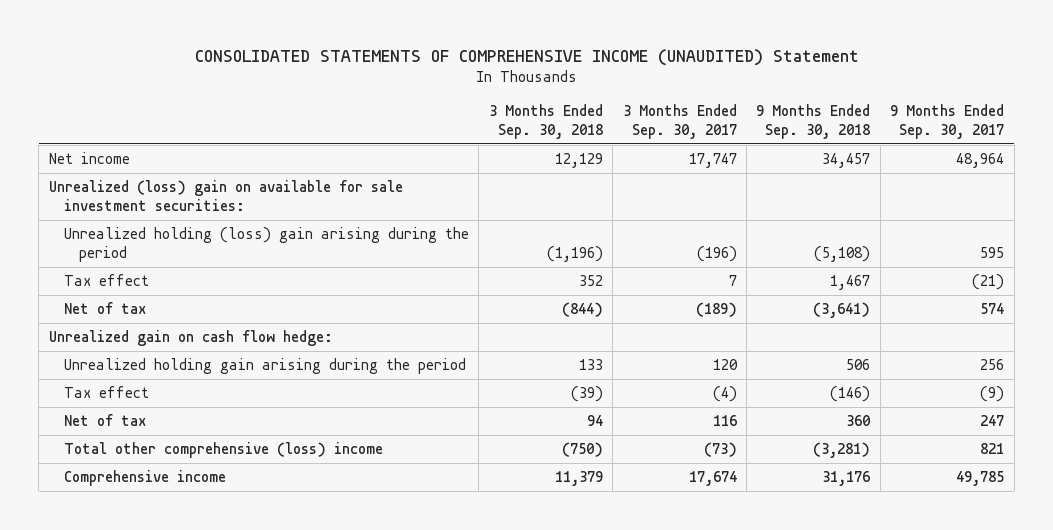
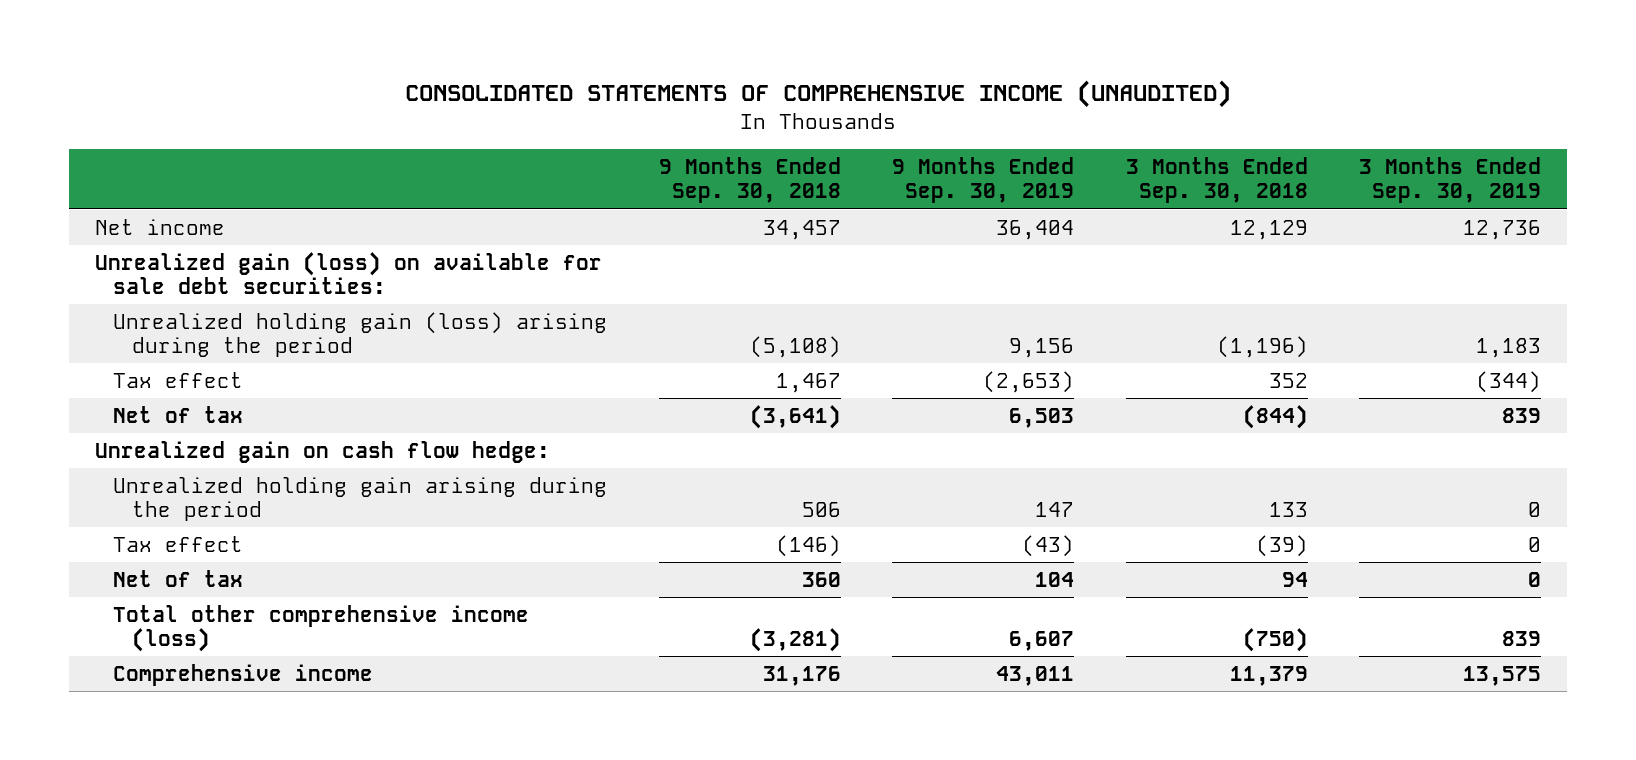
[194,48,859,66] CONSOLIDATED STATEMENTS OF COMPREHENSIVE INCOME (UNAUDITED) Statement -> [405,79,1232,108] CONSOLIDATED STATEMENTS OF COMPREHENSIVE INCOME (UNAUDITED)
[622,104,737,139] 3 Months Ended Sep. 30, 2017 -> none
[890,104,1005,139] 9 Months Ended Sep. 30, 2017 -> none
none -> [892,157,1075,204] 9 Months Ended Sep. 30, 2019
none -> [1359,157,1542,204] 3 Months Ended Sep. 30, 2019
[48,180,403,211] Unrealized (loss) gain on available for sale investment securities: -> [94,251,602,294] Unrealized gain (loss) on available for sale debt securities:
[64,227,470,262] Unrealized holding (loss) gain arising during the period -> [113,311,608,357] Unrealized holding gain (loss) arising during the period
[64,442,384,459] Total other comprehensive (loss) income -> [113,604,530,652] Total other comprehensive income (loss)

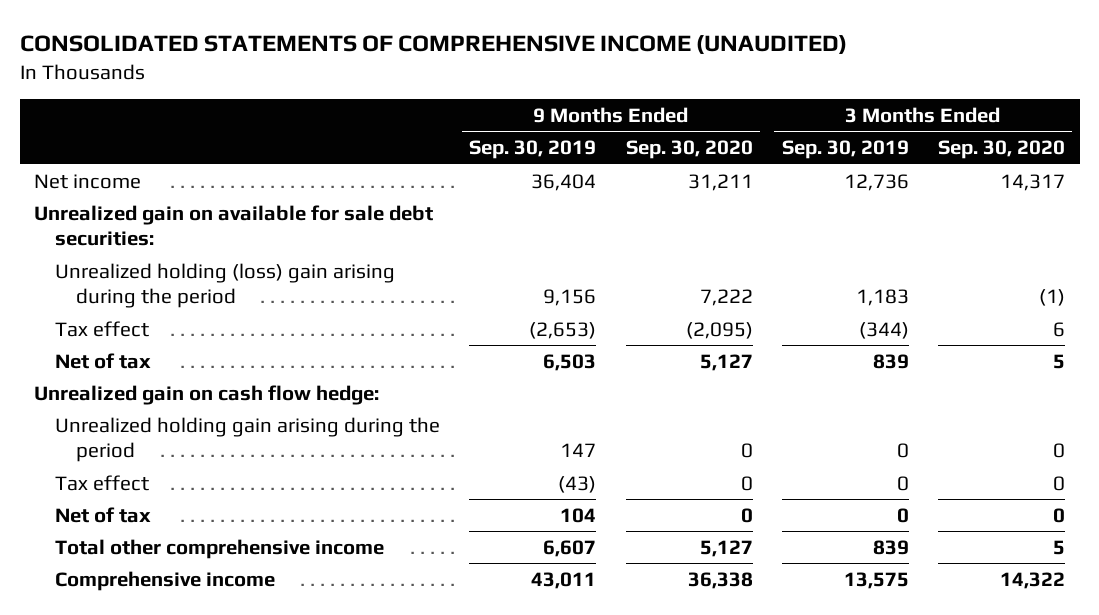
[658,157,841,204] 9 Months Ended Sep. 30, 2018 -> none
[1125,157,1308,204] 3 Months Ended Sep. 30, 2018 -> none
none -> [625,140,753,160] Sep. 30, 2020
none -> [938,140,1066,160] Sep. 30, 2020
[94,251,602,294] Unrealized gain (loss) on available for sale debt securities: -> [34,204,434,247] Unrealized gain on available for sale debt securities:
[113,311,608,357] Unrealized holding gain (loss) arising during the period -> [55,262,396,309] Unrealized holding (loss) gain arising during the period
[113,604,530,652] Total other comprehensive income (loss) -> [55,538,385,559] Total other comprehensive income

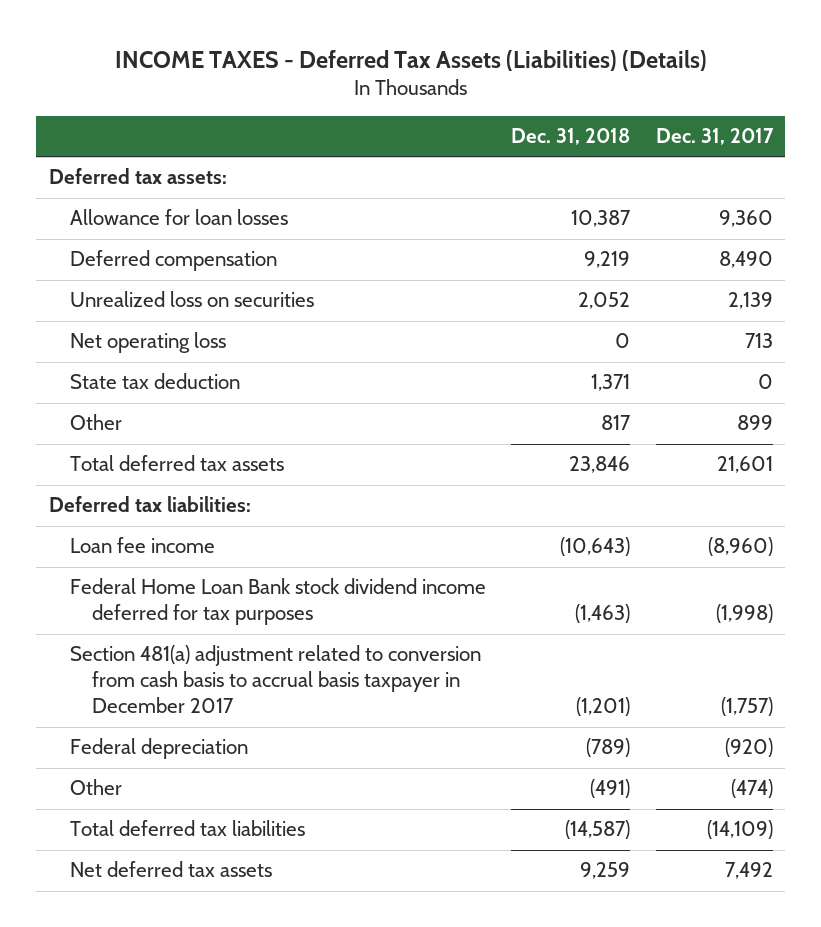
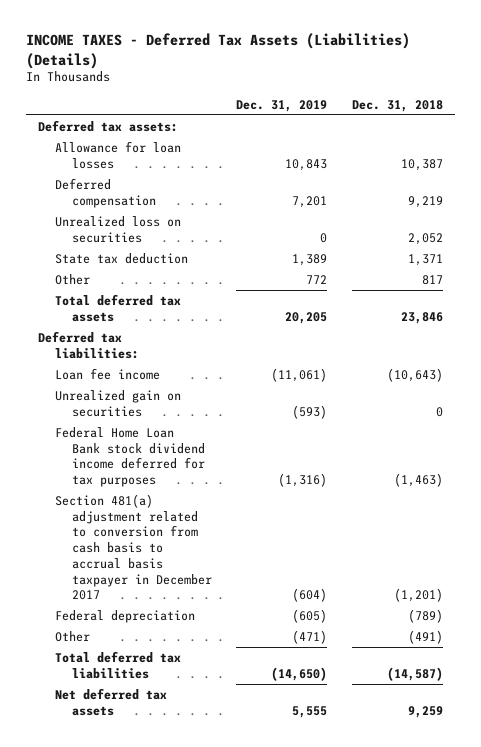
[655,128,774,146] Dec. 31, 2017 -> none
none -> [236,99,328,112] Dec. 31, 2019
[70,332,227,354] Net operating loss -> none
none -> [55,389,182,417] Unrealized gain on securities

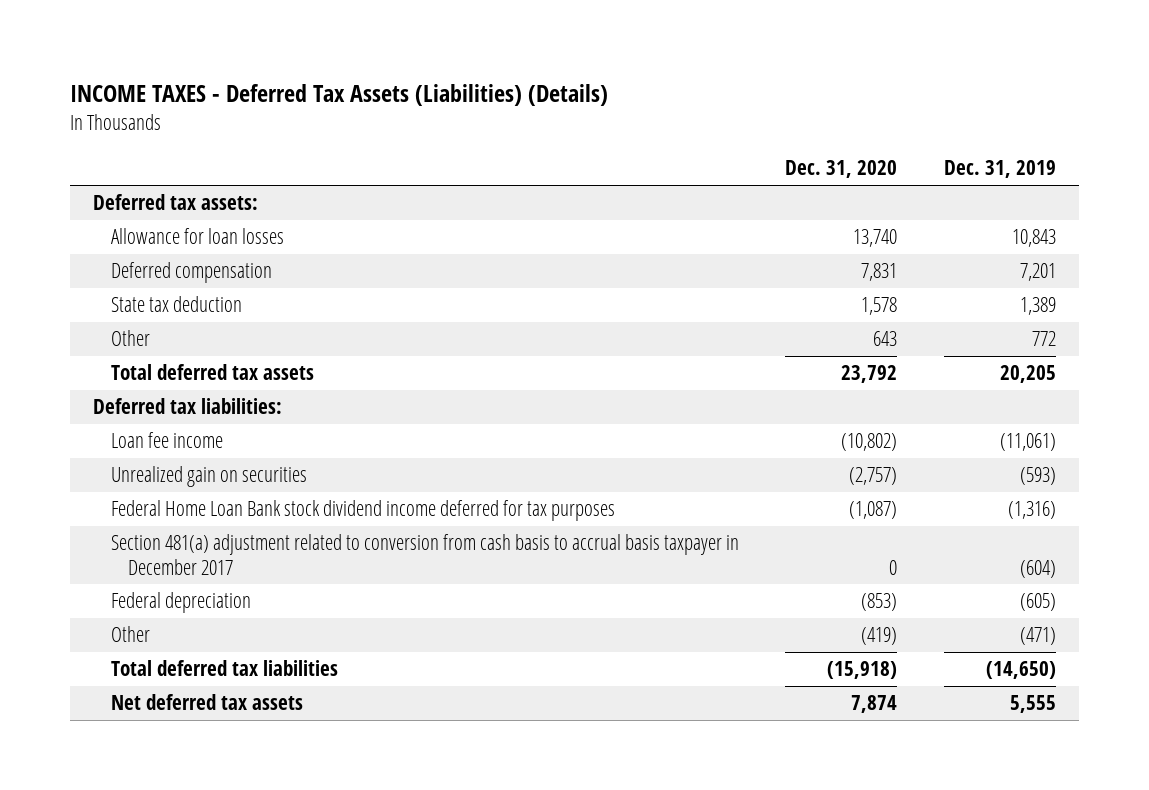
[351,99,443,112] Dec. 31, 2018 -> none
none -> [785,160,898,179] Dec. 31, 2020
[55,215,182,243] Unrealized loss on securities -> none

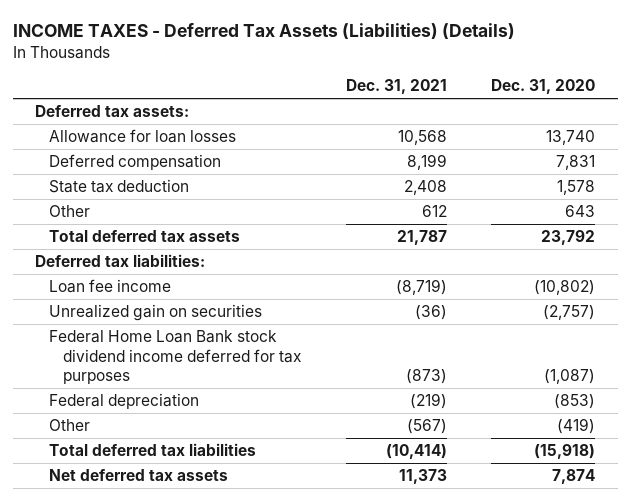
[943,160,1056,179] Dec. 31, 2019 -> none
none -> [345,79,447,95] Dec. 31, 2021
[110,534,739,575] Section 481(a) adjustment related to conversion from cash basis to accrual basis taxpayer in December 2017 -> none

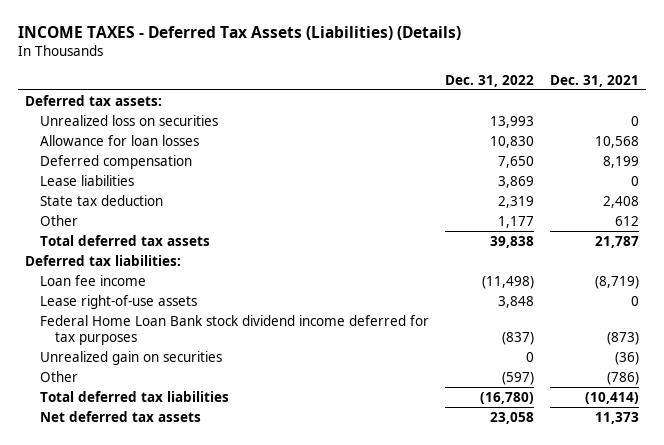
[491,79,596,95] Dec. 31, 2020 -> none
none -> [445,74,535,87] Dec. 31, 2022
none -> [40,114,219,126] Unrealized loss on securities
none -> [40,174,135,186] Lease liabilities
none -> [40,294,198,309] Lease right-of-use assets
[49,393,200,410] Federal depreciation -> none
[49,304,263,322] Unrealized gain on securities -> [40,350,223,365] Unrealized gain on securities
[406,419,447,435] (567) -> [606,371,639,385] (786)

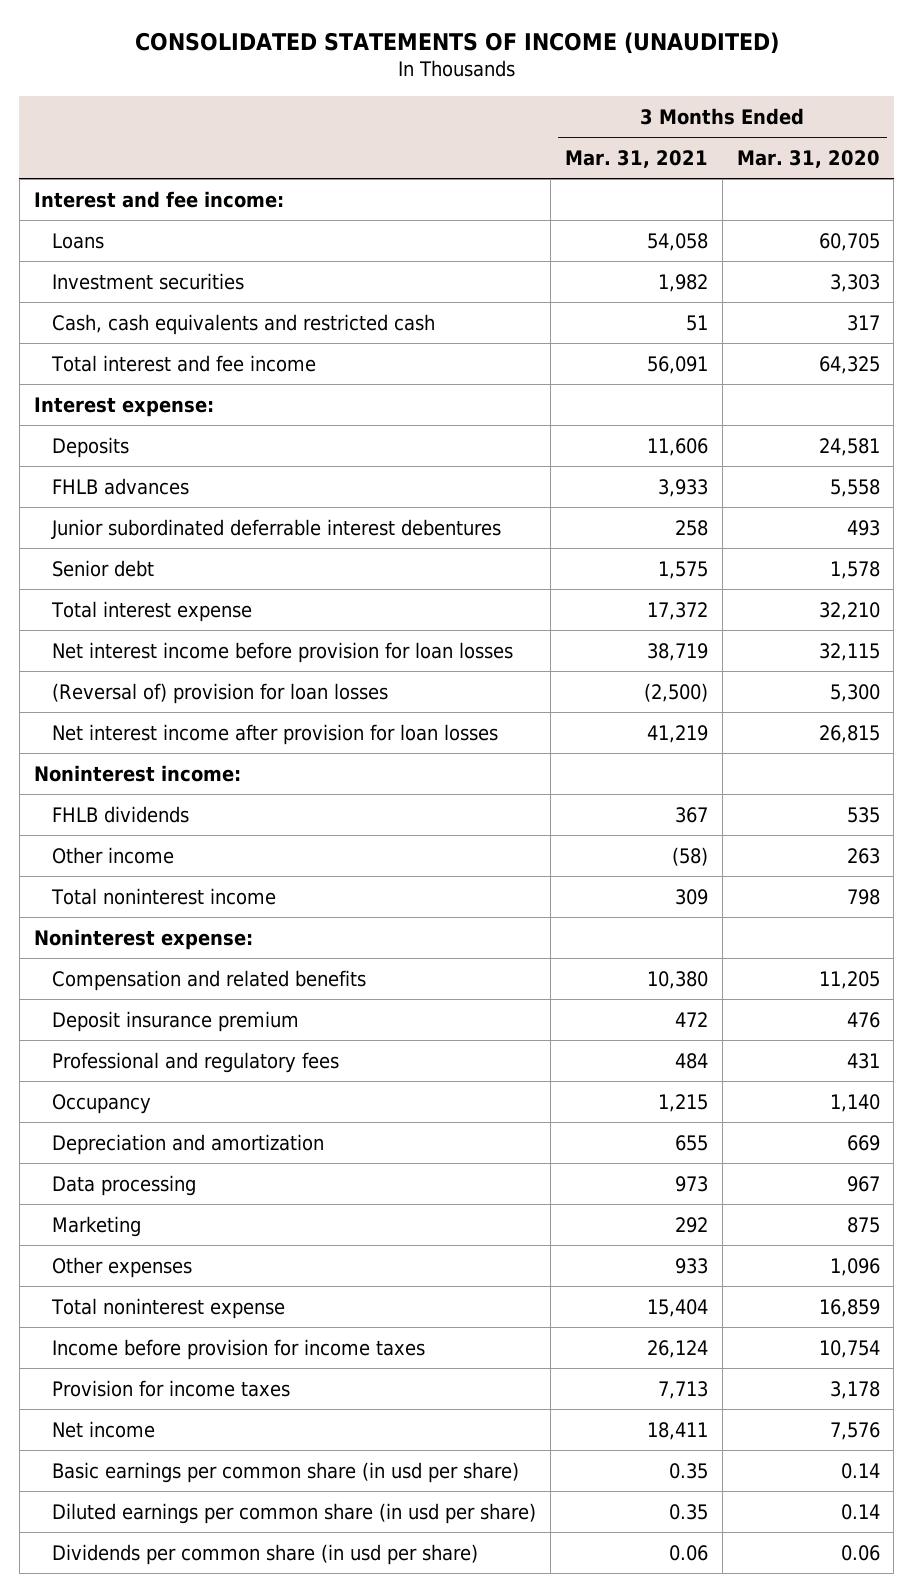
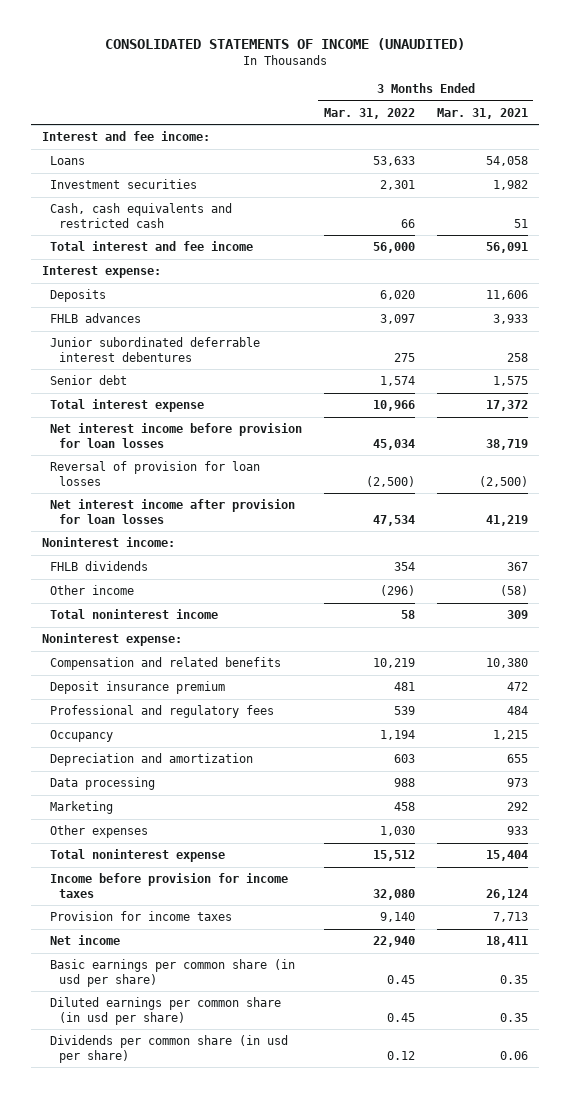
[736,149,880,168] Mar. 31, 2020 -> none
none -> [323,107,415,119] Mar. 31, 2022
[52,682,389,704] (Reversal of) provision for loan losses -> [50,461,261,487] Reversal of provision for loan losses

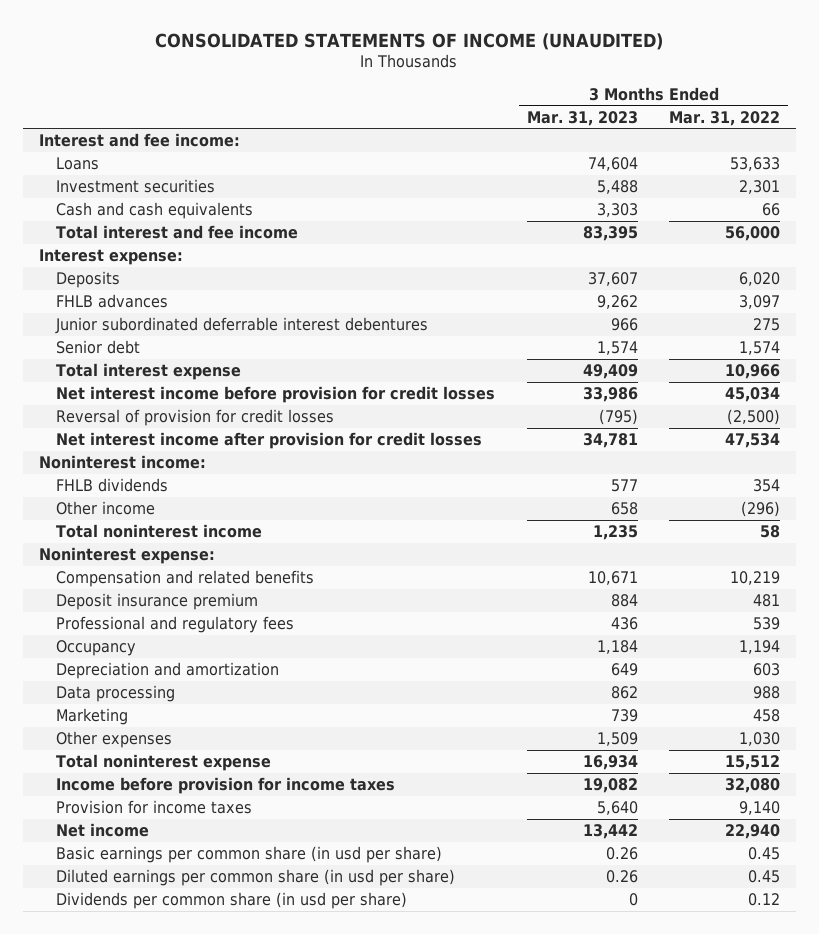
[436,107,528,119] Mar. 31, 2021 -> none
none -> [526,110,638,126] Mar. 31, 2023
[50,203,233,229] Cash, cash equivalents and restricted cash -> [56,201,254,219] Cash and cash equivalents
[50,423,303,449] Net interest income before provision for loan losses -> [56,385,496,403] Net interest income before provision for credit losses
[50,461,261,487] Reversal of provision for loan losses -> [56,408,335,426] Reversal of provision for credit losses
[50,499,296,525] Net interest income after provision for loan losses -> [56,431,483,449] Net interest income after provision for credit losses

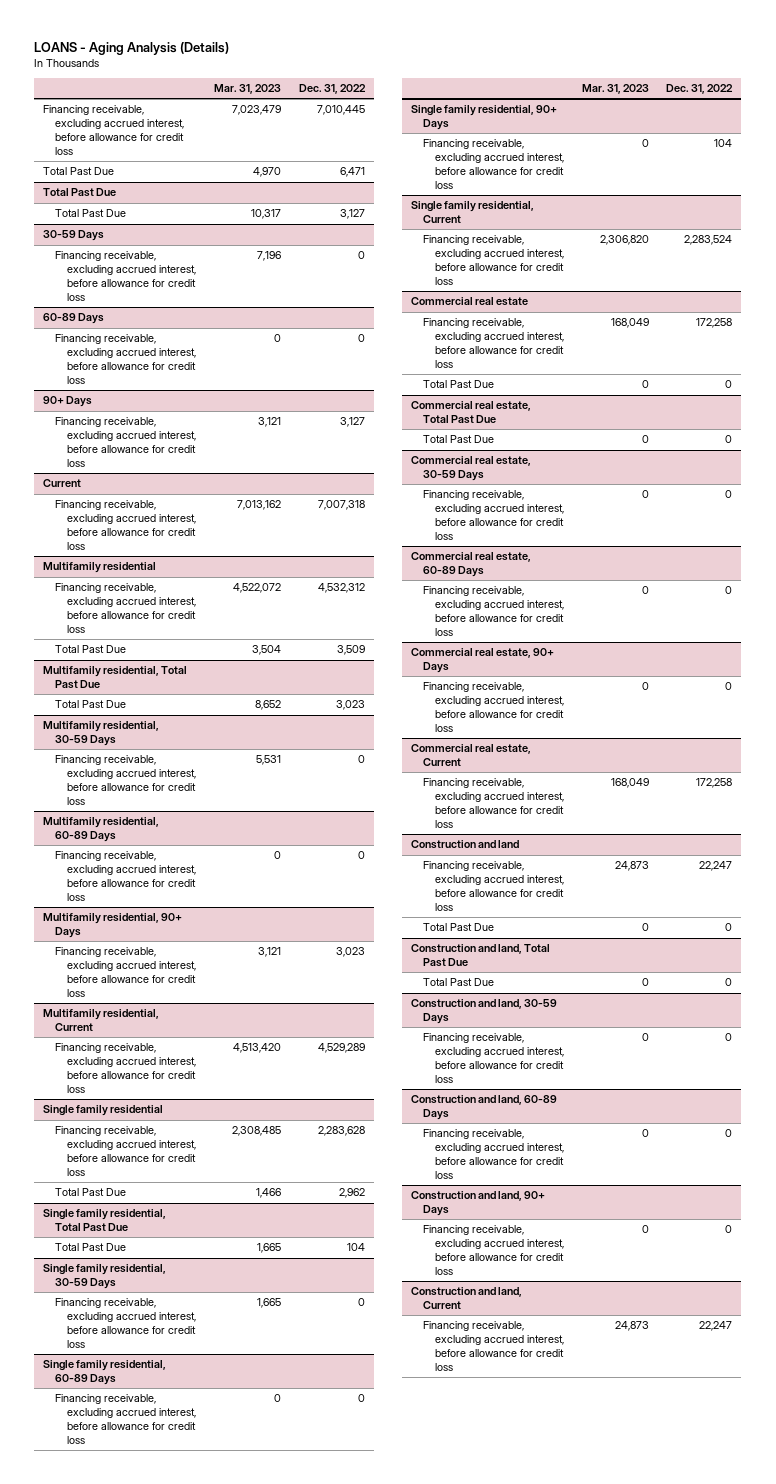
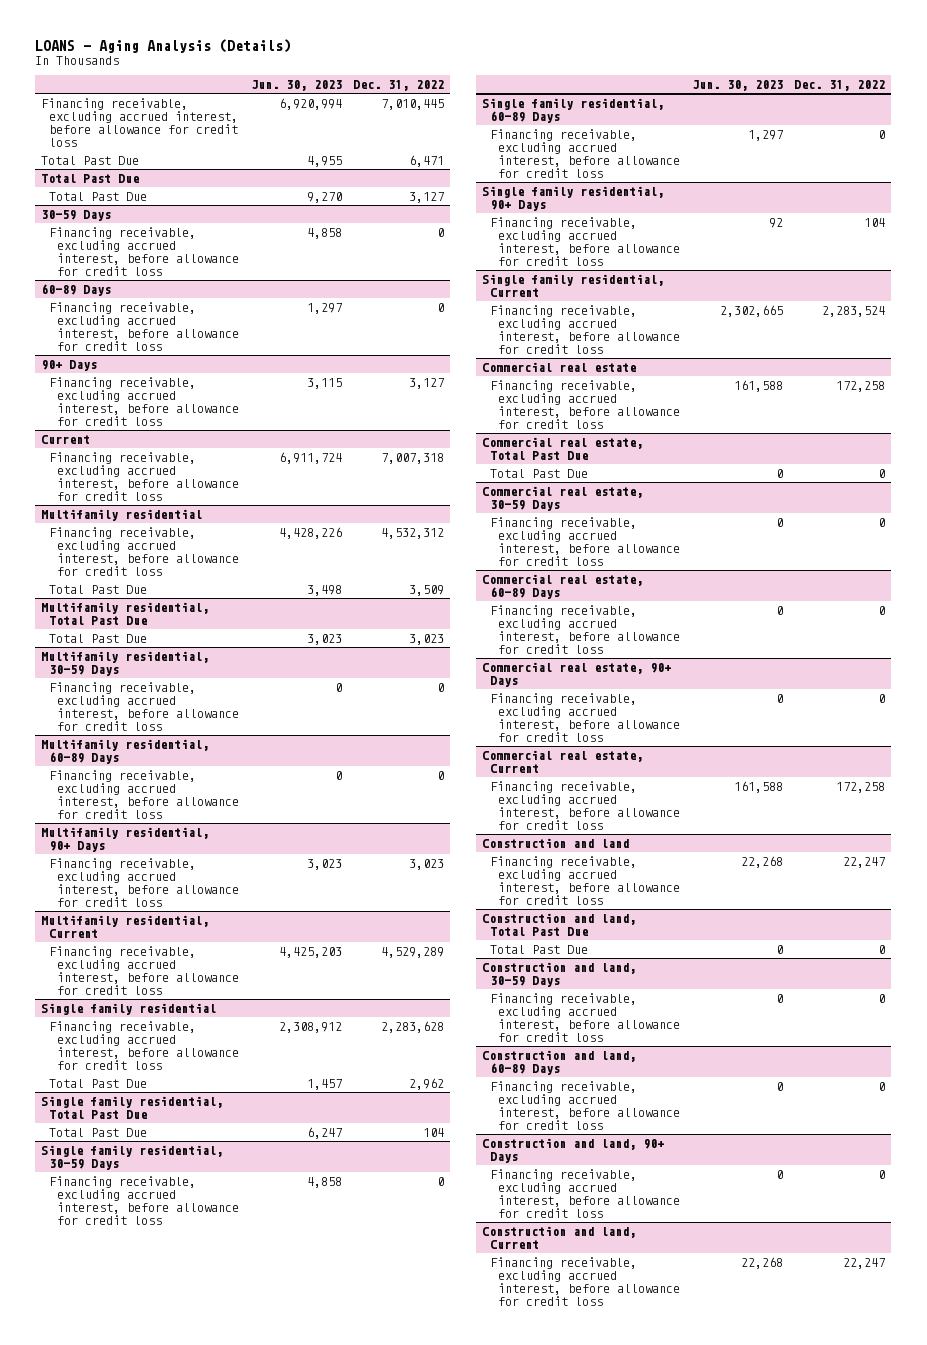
[214,83,282,94] Mar. 31, 2023 -> none
none -> [250,79,342,91] Jun. 30, 2023
[422,380,494,389] Total Past Due -> none
[422,923,494,932] Total Past Due -> none

